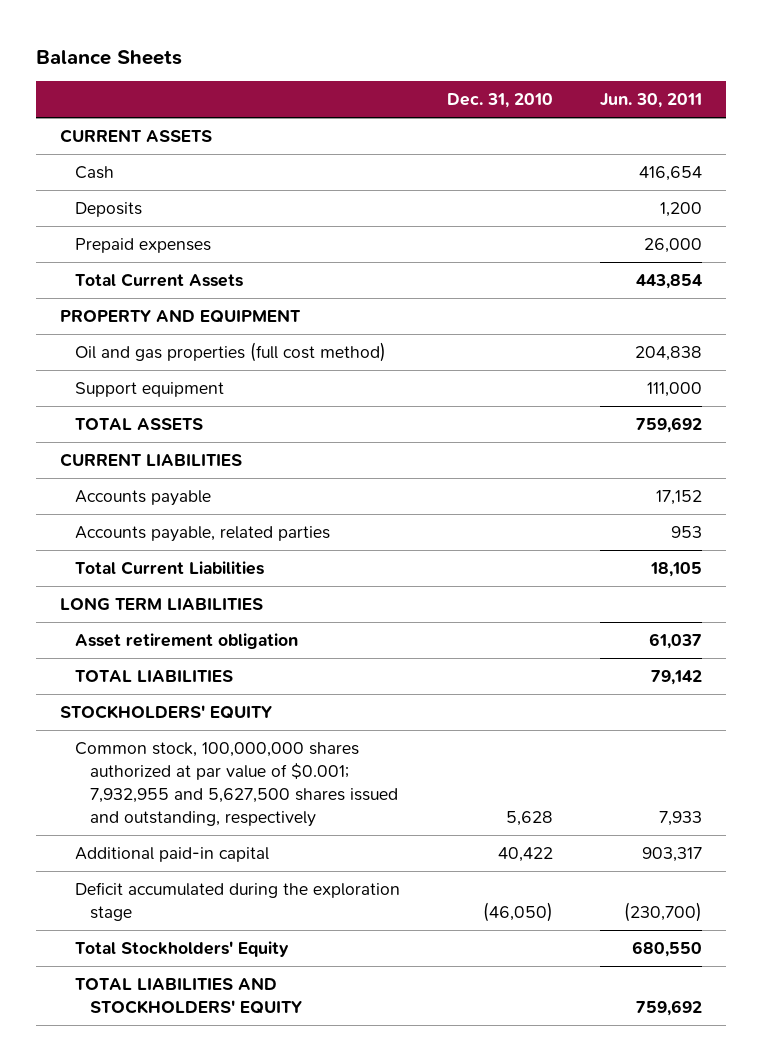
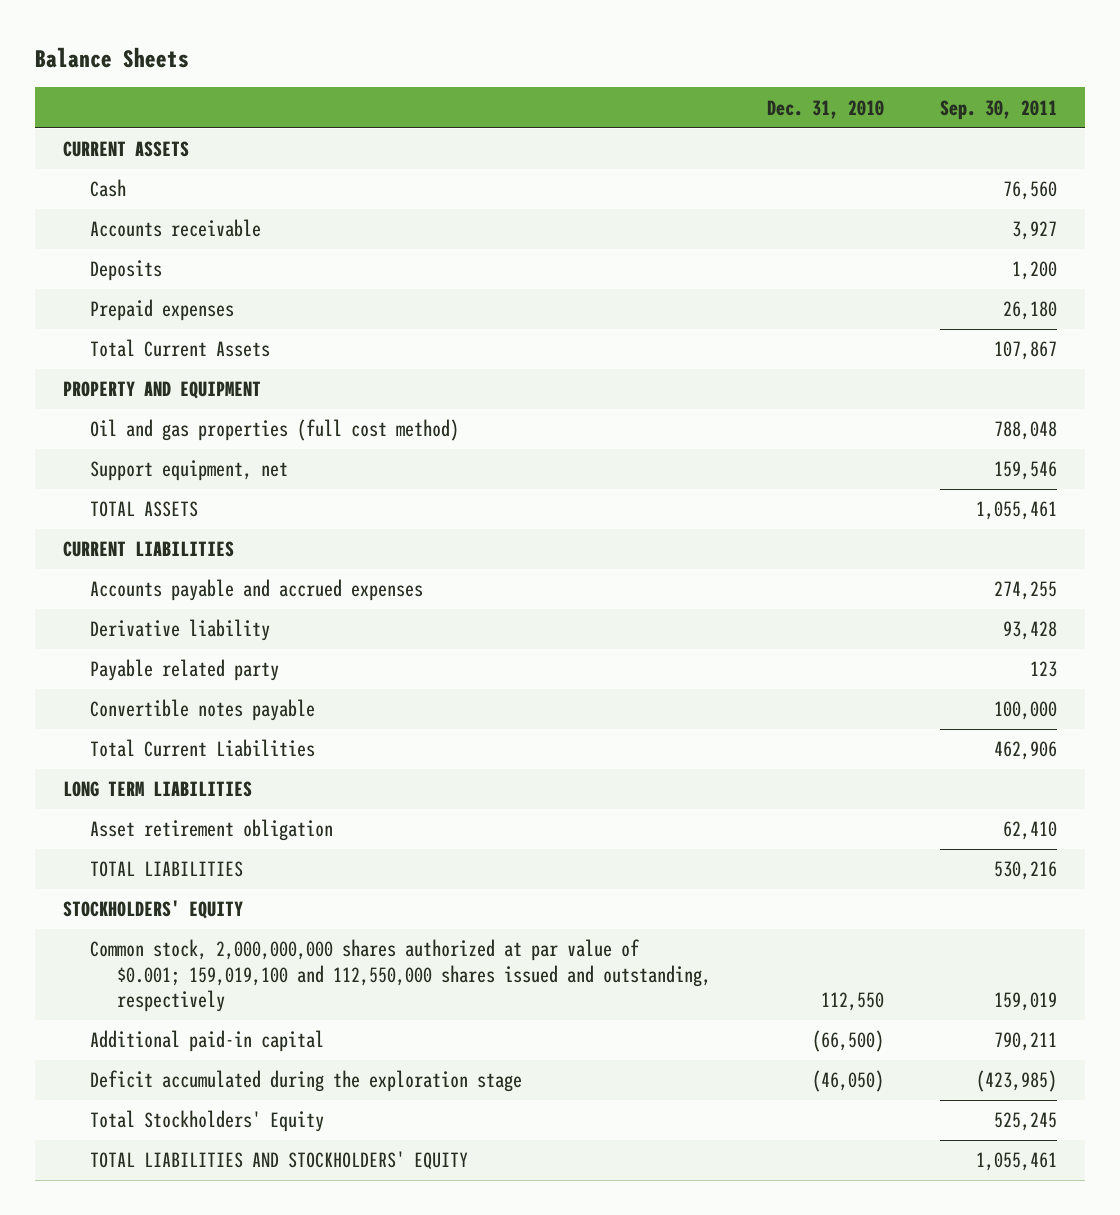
[600,93,703,109] Jun. 30, 2011 -> none
none -> [940,99,1058,120] Sep. 30, 2011
none -> [89,219,261,238] Accounts receivable
[74,381,224,397] Support equipment -> [89,460,288,482] Support equipment, net
[74,489,211,506] Accounts payable -> none
[74,525,330,542] Accounts payable, related parties -> none
none -> [89,579,423,602] Accounts payable and accrued expenses
none -> [89,619,270,642] Derivative liability
none -> [89,659,279,682] Payable related party
none -> [89,699,315,722] Convertible notes payable
[74,741,399,827] Common stock, 100,000,000 shares authorized at par value of $0.001; 7,932,955 and 5,627,500 shares issued and outstanding, respectively -> [89,939,712,1013] Common stock, 2,000,000,000 shares authorized at par value of $0.001; 159,019,100 and 112,550,000 shares issued and outstanding, respectively
[506,810,554,826] 5,628 -> [821,992,885,1012] 112,550
[498,846,554,862] 40,422 -> [812,1030,885,1053] (66,500)

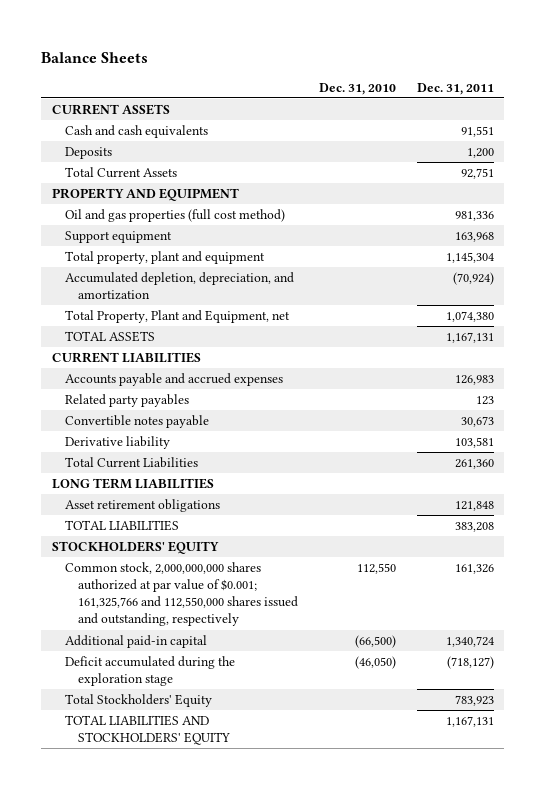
[940,99,1058,120] Sep. 30, 2011 -> none
none -> [416,82,494,95] Dec. 31, 2011
[89,179,126,198] Cash -> none
[89,219,261,238] Accounts receivable -> none
none -> [64,124,208,138] Cash and cash equivalents
[89,299,234,322] Prepaid expenses -> none
[89,460,288,482] Support equipment, net -> [64,230,172,243] Support equipment
none -> [64,250,265,264] Total property, plant and equipment
none -> [64,271,294,301] Accumulated depletion, depreciation, and amortization
none -> [64,309,290,323] Total Property, Plant and Equipment, net
[89,659,279,682] Payable related party -> [64,393,189,407] Related party payables
[89,619,270,642] Derivative liability -> [64,435,170,449] Derivative liability
[89,819,333,842] Asset retirement obligation -> [64,498,220,512] Asset retirement obligations
[89,939,712,1013] Common stock, 2,000,000,000 shares authorized at par value of $0.001; 159,019,100 and 112,550,000 shares issued and outstanding, respectively -> [64,561,298,627] Common stock, 2,000,000,000 shares authorized at par value of $0.001; 161,325,766 and 112,550,000 shares issued and outstanding, respectively

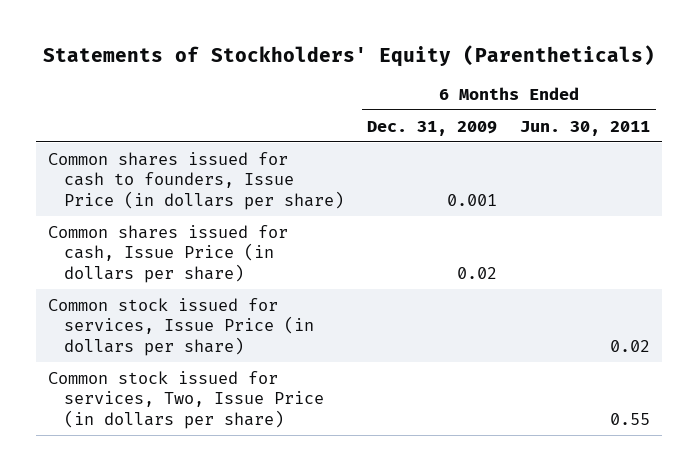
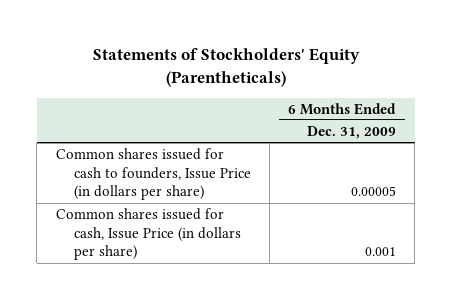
[520,120,651,136] Jun. 30, 2011 -> none
[48,297,315,356] Common stock issued for services, Issue Price (in dollars per share) -> none
[48,370,325,429] Common stock issued for services, Two, Issue Price (in dollars per share) -> none
[447,193,498,206] 0.001 -> [350,186,396,197] 0.00005
[457,266,498,279] 0.02 -> [364,247,396,257] 0.001

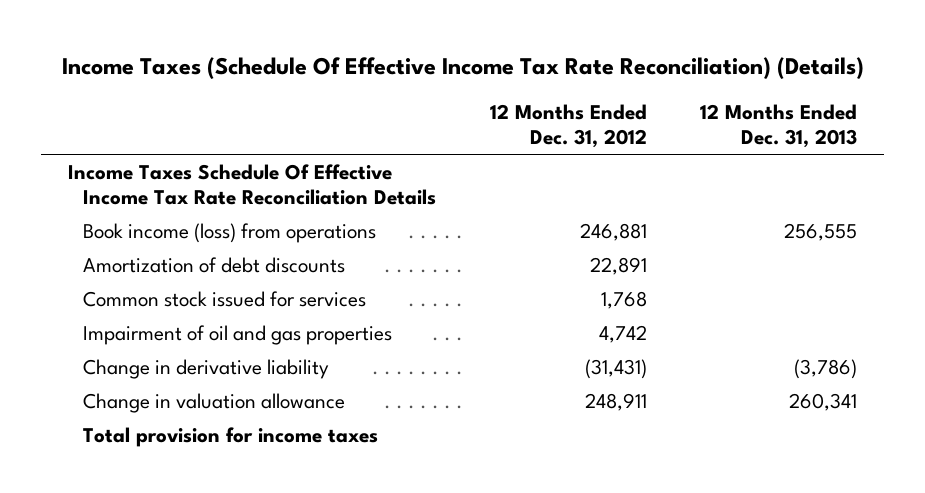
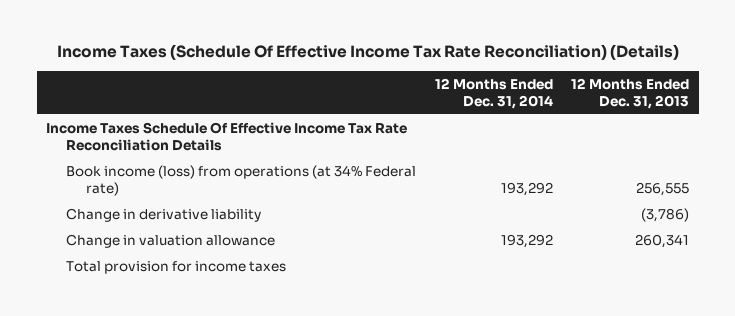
[489,103,647,149] 12 Months Ended Dec. 31, 2012 -> none
none -> [434,77,553,109] 12 Months Ended Dec. 31, 2014
[83,256,346,273] Amortization of debt discounts -> none
[83,290,367,307] Common stock issued for services -> none
[83,324,393,345] Impairment of oil and gas properties -> none
[83,222,377,243] Book income (loss) from operations -> [65,164,416,196] Book income (loss) from operations (at 34% Federal rate)

